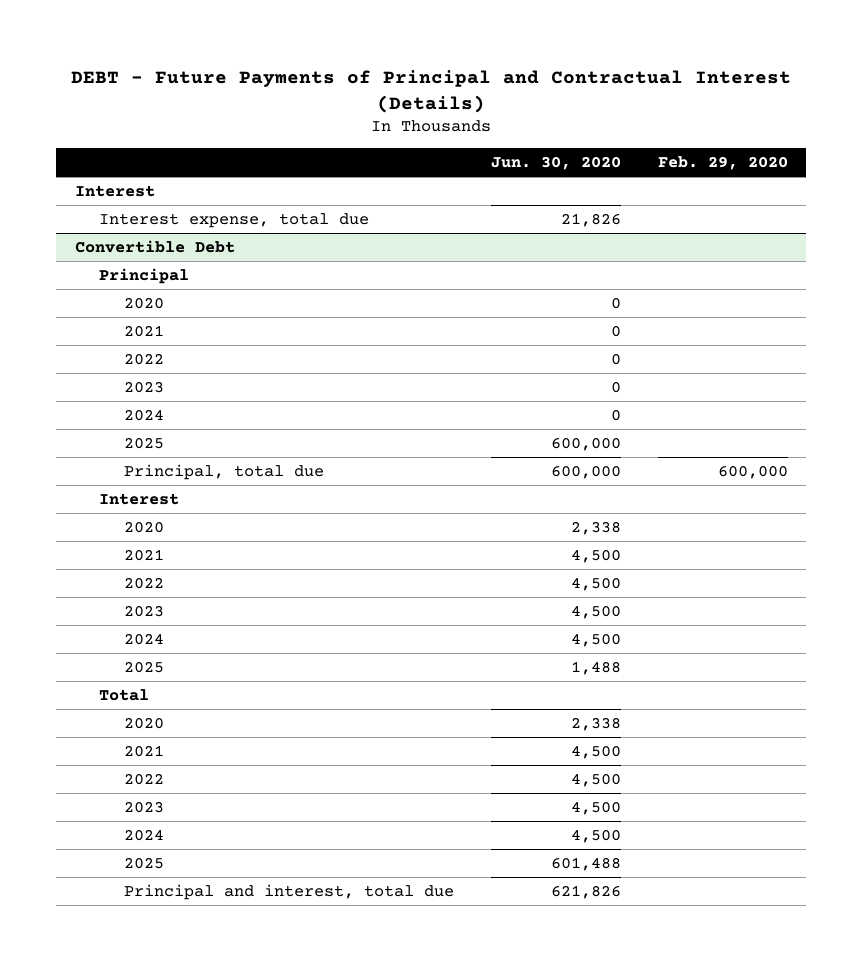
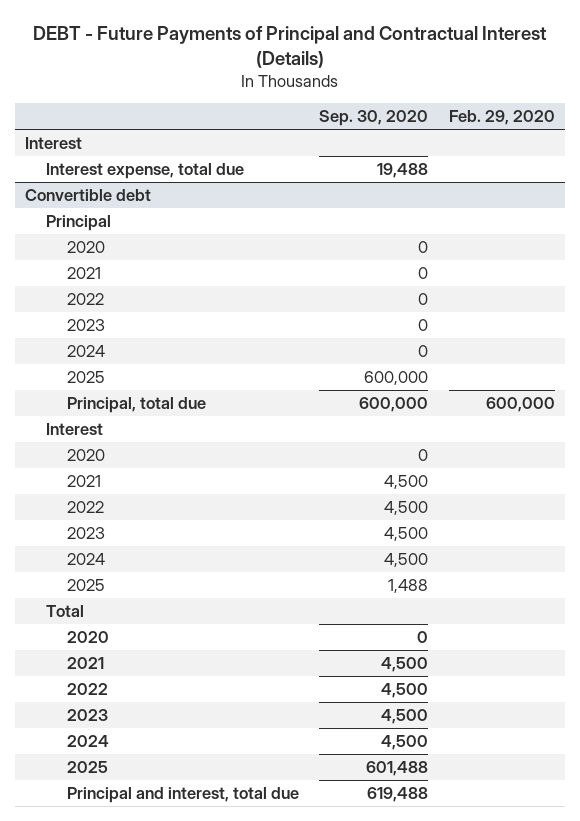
[490,155,621,170] Jun. 30, 2020 -> none
none -> [319,110,429,127] Sep. 30, 2020
[74,240,235,254] Convertible Debt -> [24,188,151,201] Convertible debt

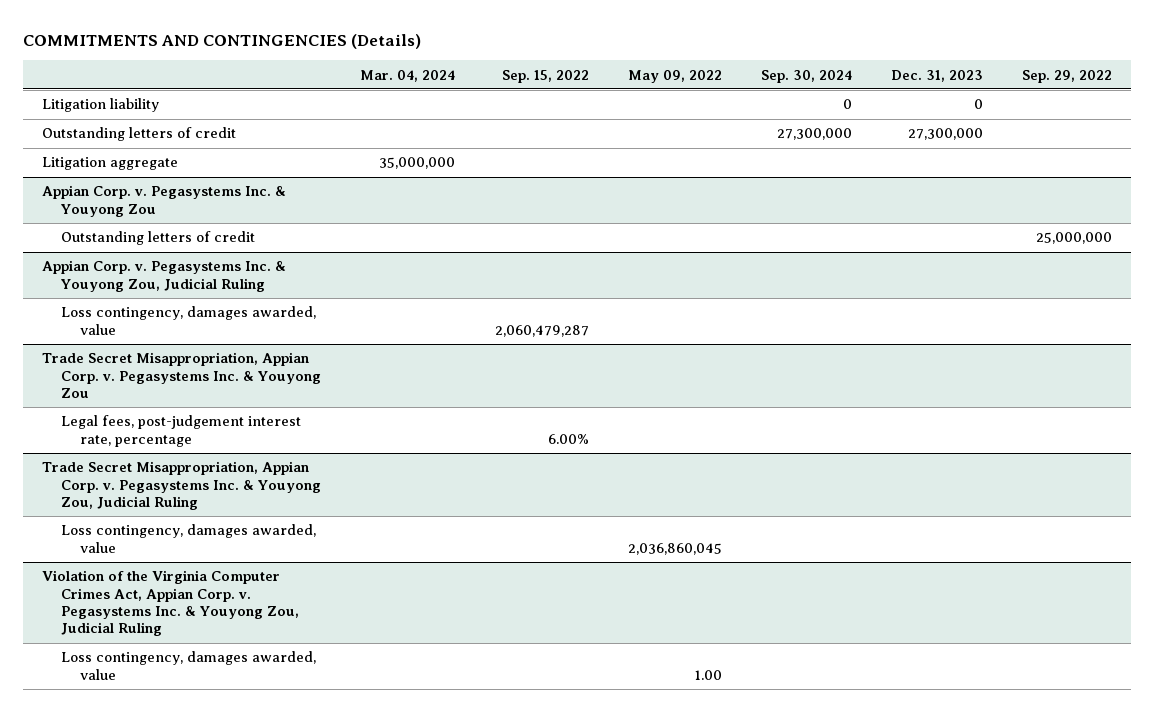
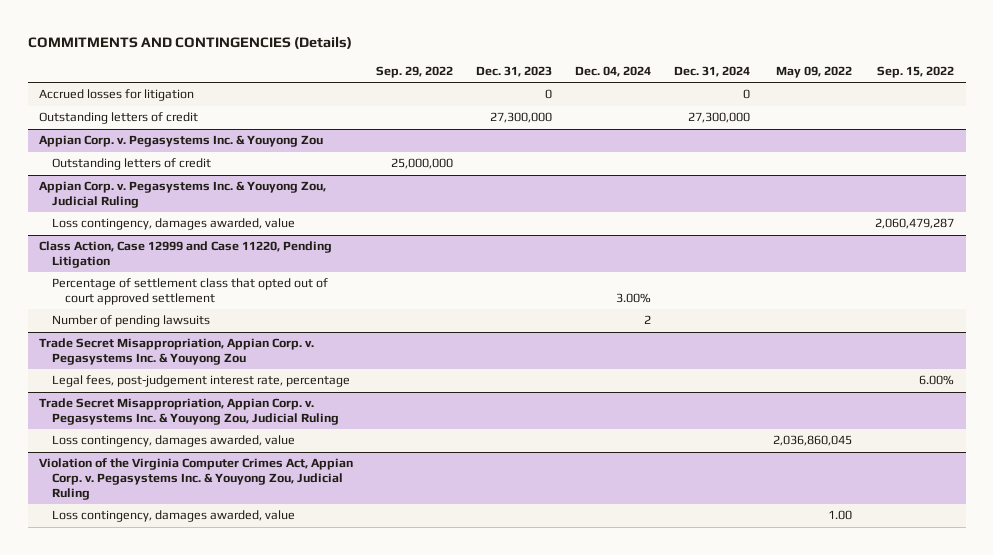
[360,69,456,82] Mar. 04, 2024 -> none
[760,69,852,83] Sep. 30, 2024 -> none
none -> [575,65,652,77] Dec. 04, 2024
none -> [674,65,751,77] Dec. 31, 2024
[42,98,160,113] Litigation liability -> none
none -> [39,89,195,102] Accrued losses for litigation
[42,157,179,171] Litigation aggregate -> none
none -> [39,241,333,269] Class Action, Case 12999 and Case 11220, Pending Litigation
none -> [52,278,329,306] Percentage of settlement class that opted out of court approved settlement
none -> [52,315,211,328] Number of pending lawsuits

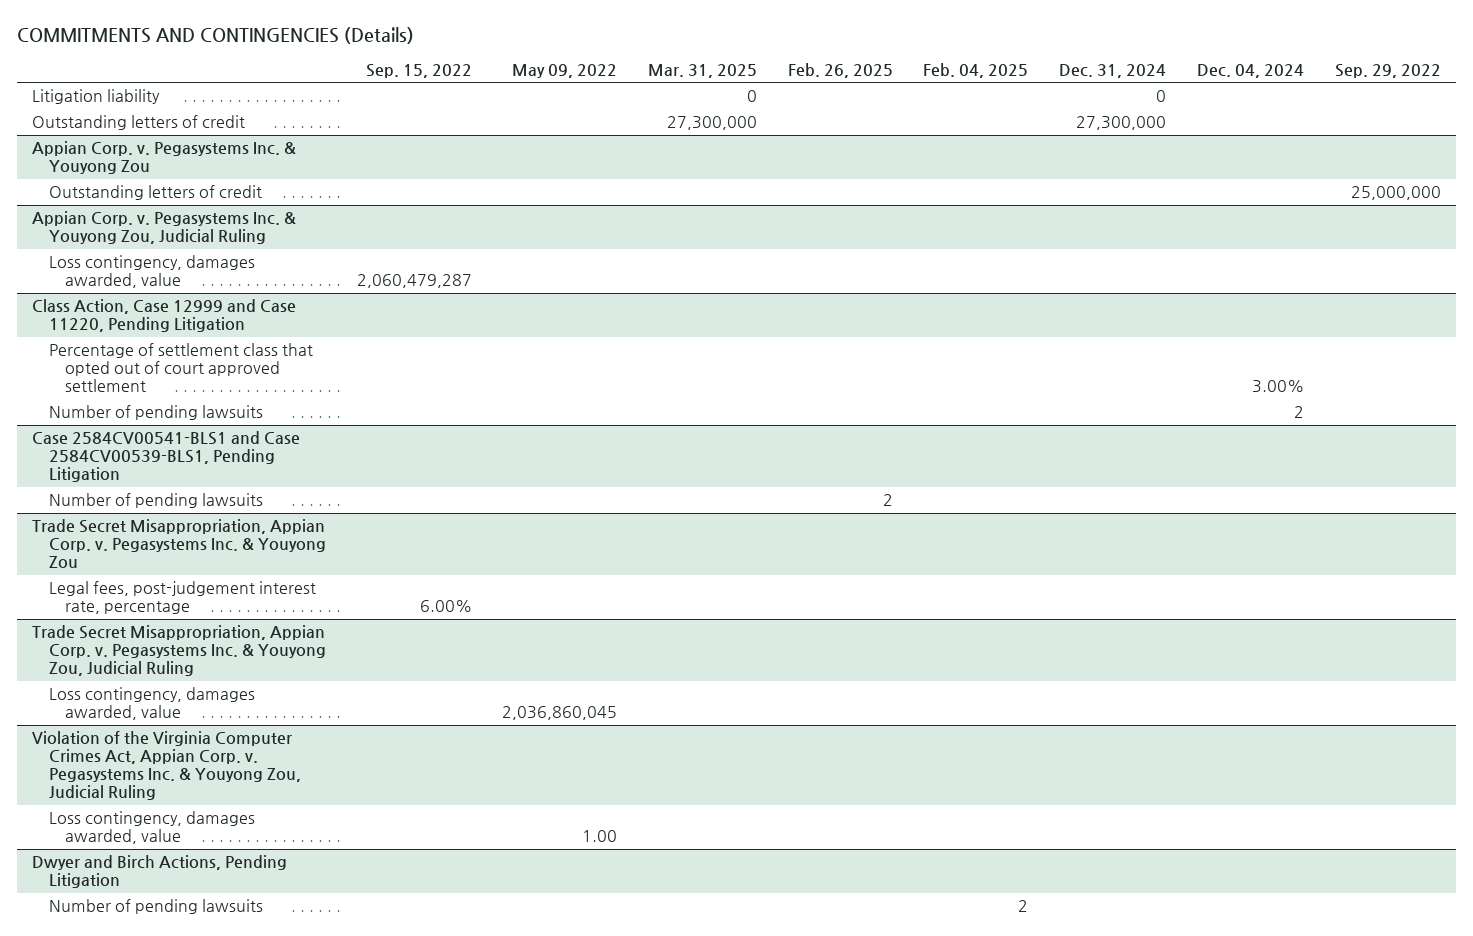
[476,65,553,77] Dec. 31, 2023 -> none
none -> [648,63,758,78] Mar. 31, 2025
none -> [787,62,893,78] Feb. 26, 2025
none -> [923,62,1029,78] Feb. 04, 2025
[39,89,195,102] Accrued losses for litigation -> none
none -> [32,89,161,105] Litigation liability
none -> [32,431,301,483] Case 2584CV00541-BLS1 and Case 2584CV00539-BLS1, Pending Litigation
none -> [48,493,263,509] Number of pending lawsuits
none -> [32,855,288,889] Dwyer and Birch Actions, Pending Litigation
none -> [48,899,263,915] Number of pending lawsuits

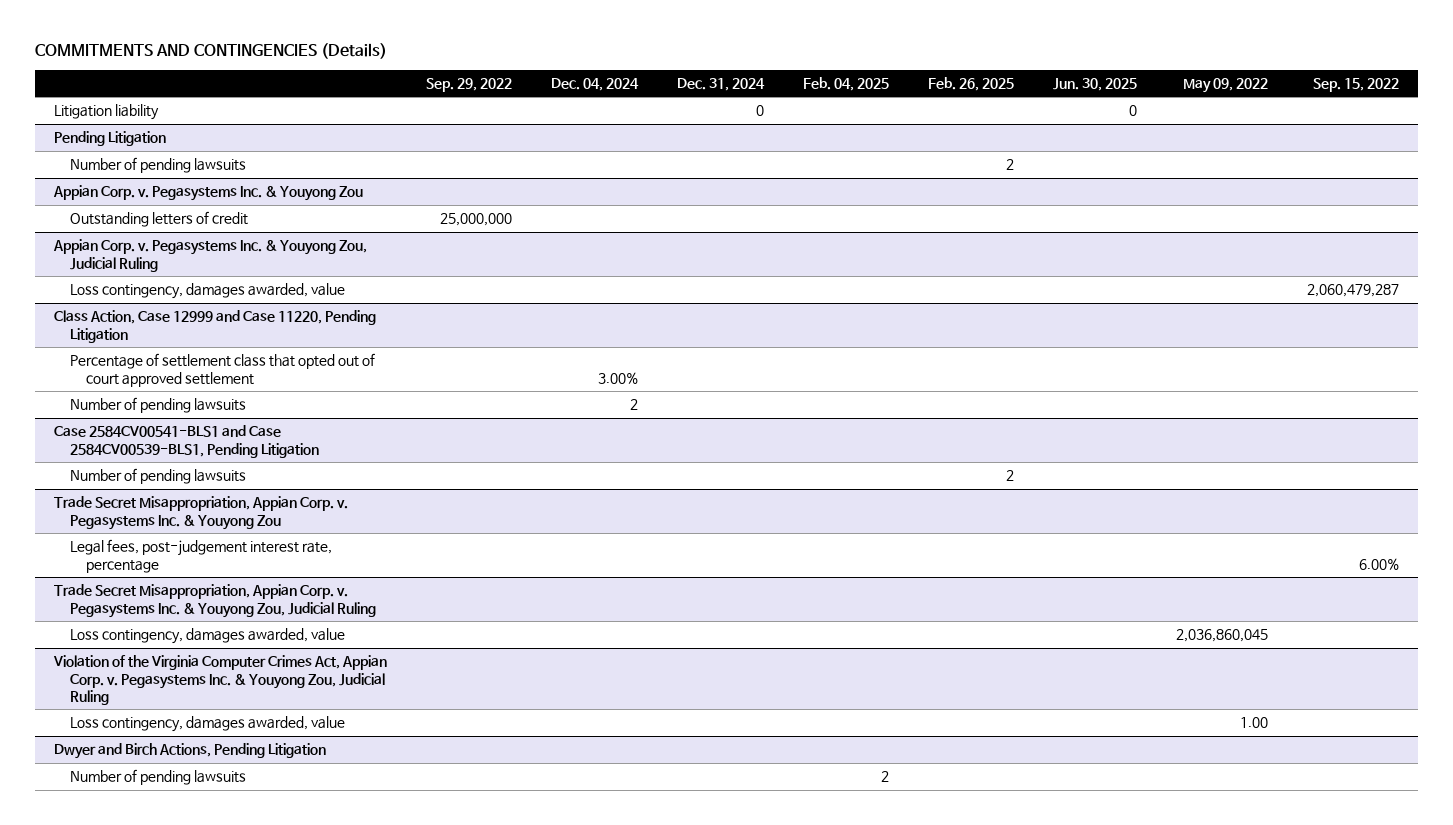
[648,63,758,78] Mar. 31, 2025 -> none
none -> [1053,78,1138,92] Jun. 30, 2025
[32,115,246,131] Outstanding letters of credit -> none
none -> [54,131,167,147] Pending Litigation
none -> [70,157,247,174] Number of pending lawsuits

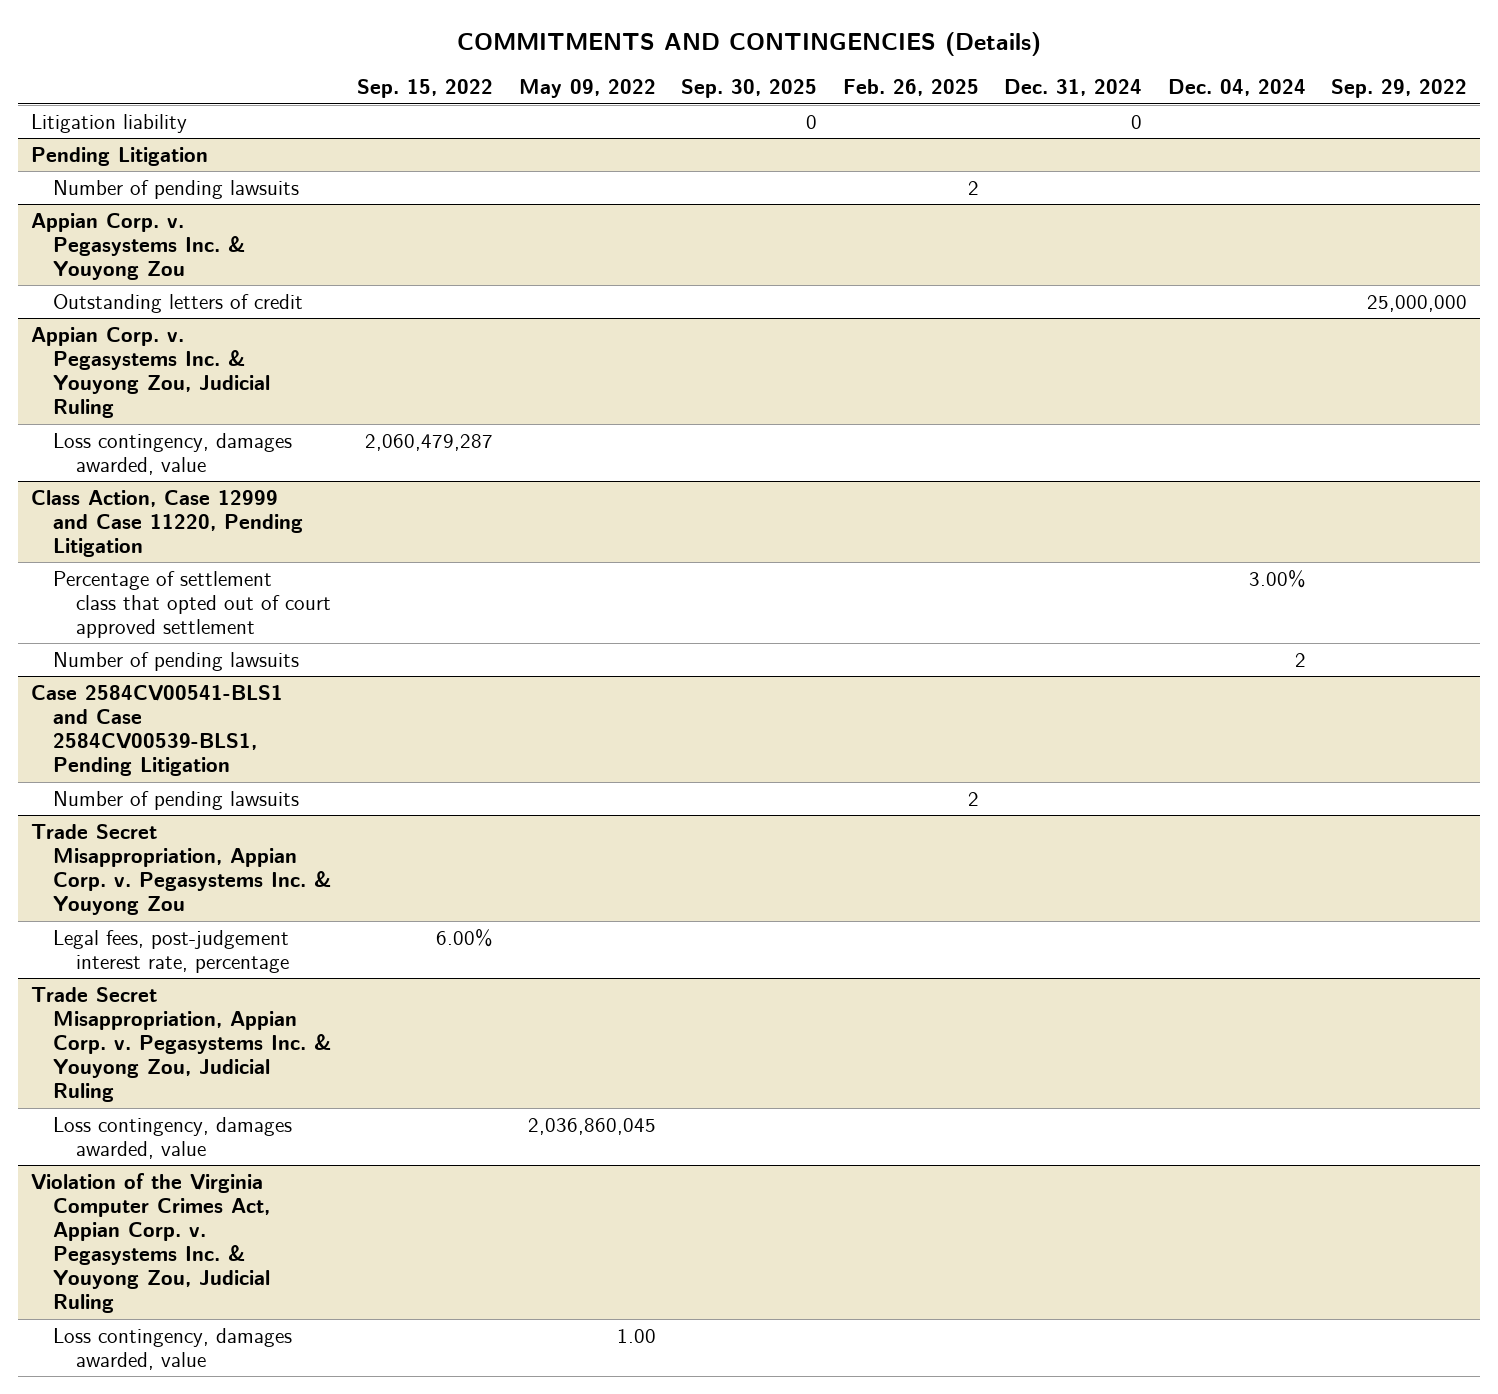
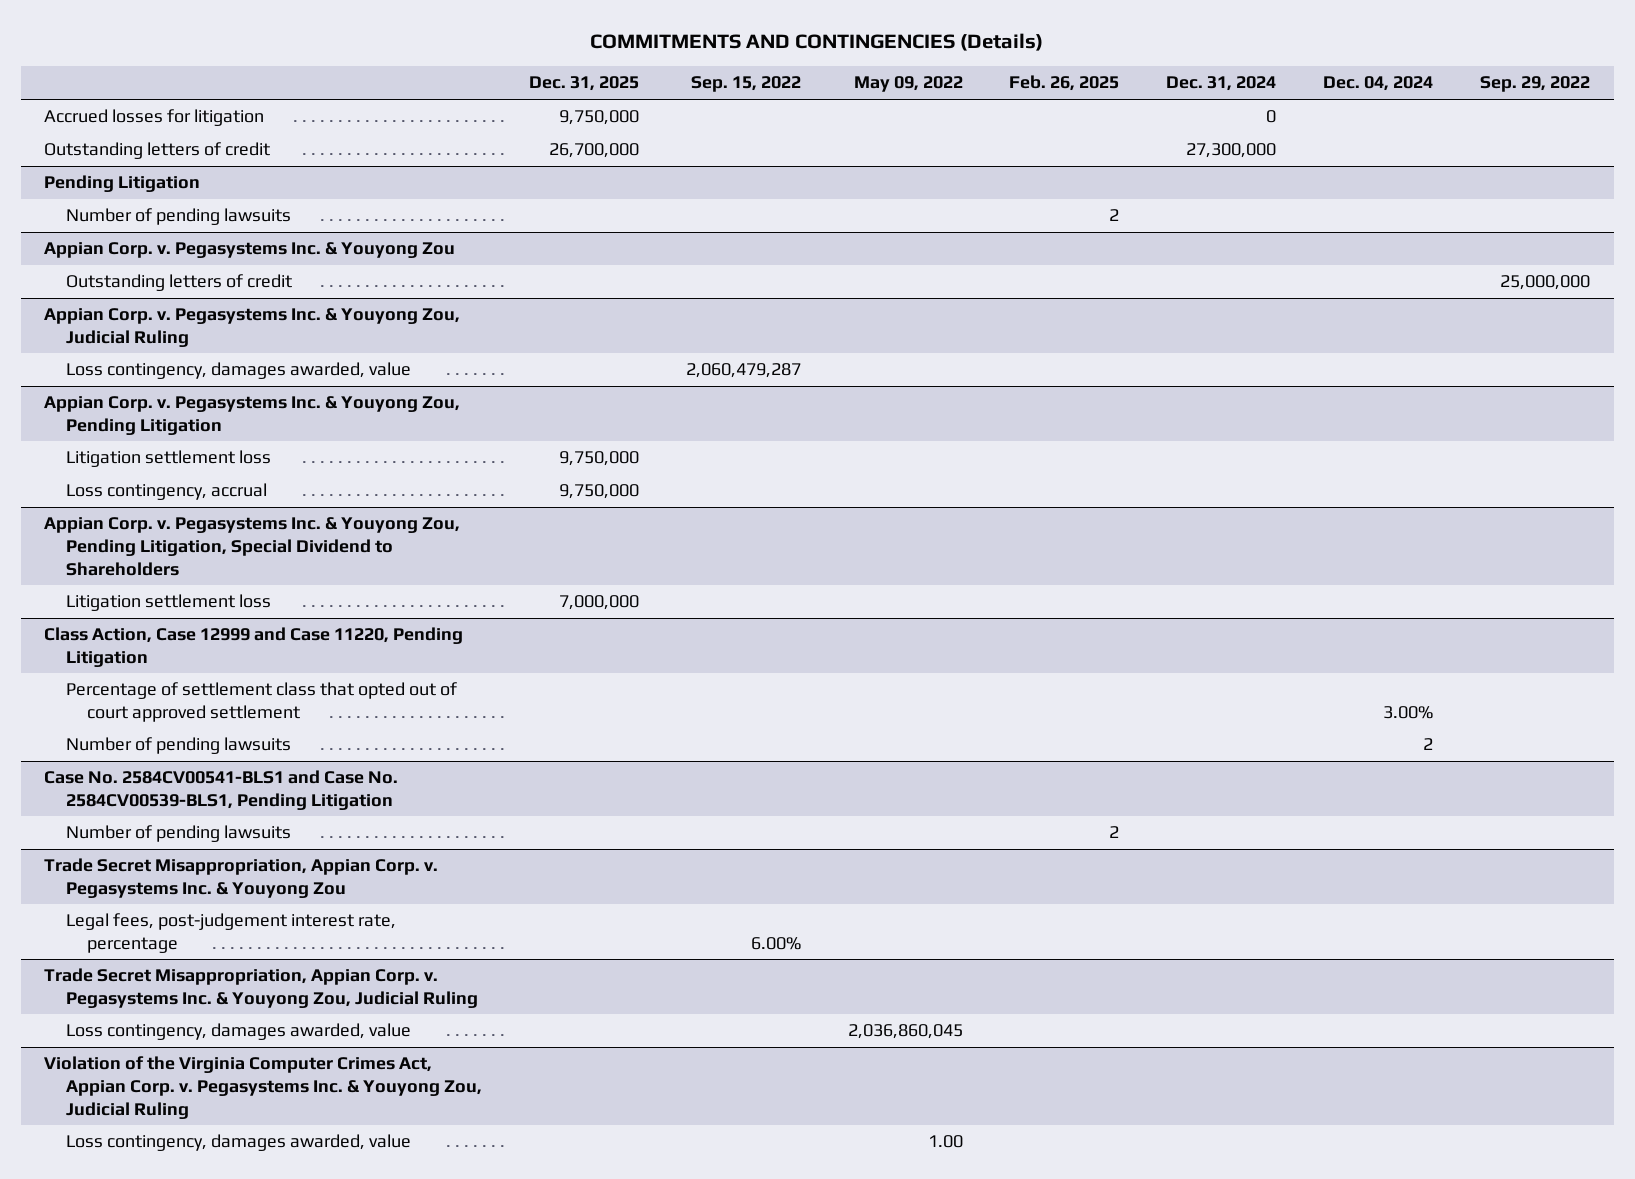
[681,79,818,99] Sep. 30, 2025 -> none
none -> [528,76,639,92] Dec. 31, 2025
[30,113,187,133] Litigation liability -> [44,109,265,127] Accrued losses for litigation
none -> [44,142,271,160] Outstanding letters of credit
none -> [44,396,461,435] Appian Corp. v. Pegasystems Inc. & Youyong Zou, Pending Litigation
none -> [65,450,271,468] Litigation settlement loss
none -> [65,483,267,501] Loss contingency, accrual
none -> [44,517,461,576] Appian Corp. v. Pegasystems Inc. & Youyong Zou, Pending Litigation, Special Dividend to Shareholders
none -> [65,594,271,612] Litigation settlement loss
[30,684,283,777] Case 2584CV00541-BLS1 and Case 2584CV00539-BLS1, Pending Litigation -> [44,770,399,810] Case No. 2584CV00541-BLS1 and Case No. 2584CV00539-BLS1, Pending Litigation

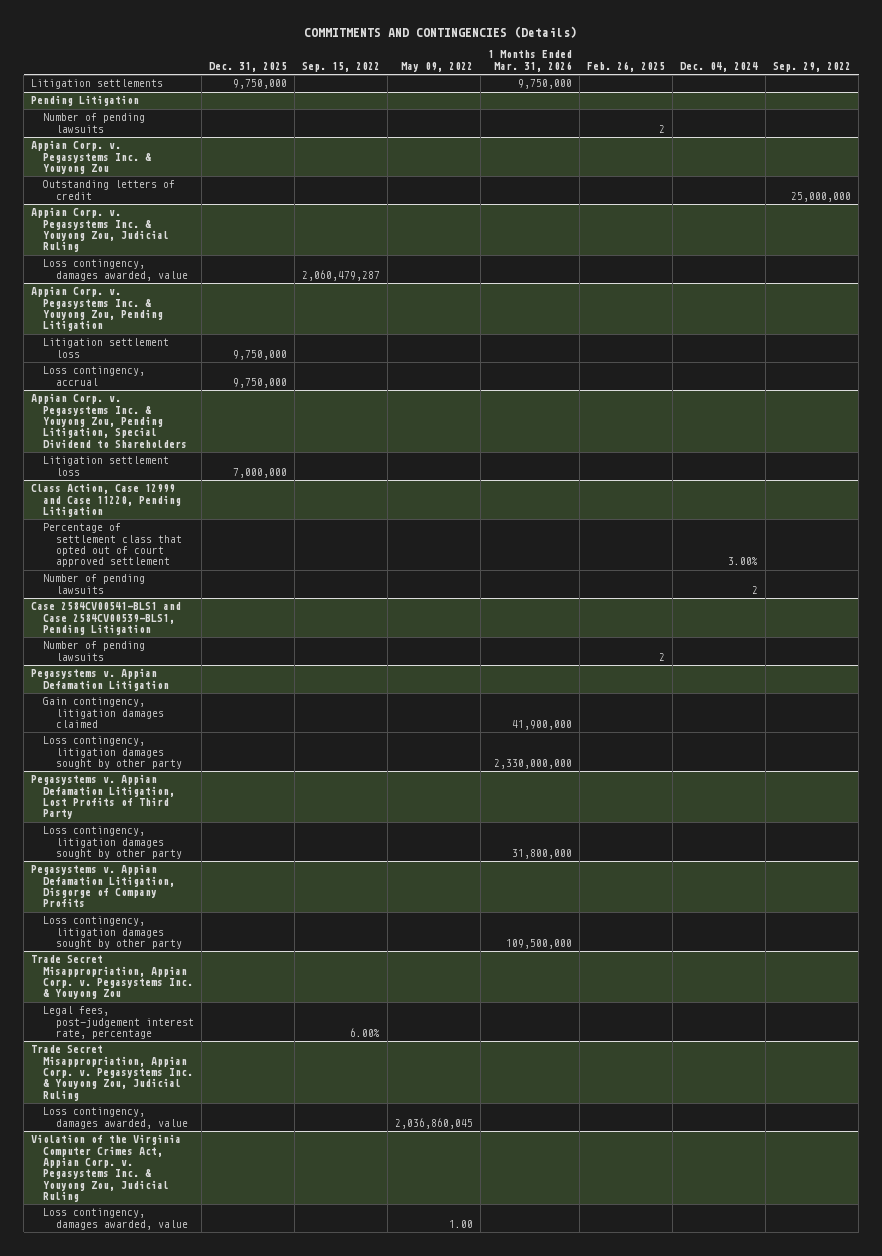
[1166,76,1277,92] Dec. 31, 2024 -> none
none -> [488,50,573,72] 1 Months Ended Mar. 31, 2026
[44,142,271,160] Outstanding letters of credit -> none
[44,109,265,127] Accrued losses for litigation -> [31,79,164,90] Litigation settlements
[44,770,399,810] Case No. 2584CV00541-BLS1 and Case No. 2584CV00539-BLS1, Pending Litigation -> [31,602,182,636] Case 2584CV00541-BLS1 and Case 2584CV00539-BLS1, Pending Litigation
none -> [31,668,170,691] Pegasystems v. Appian Defamation Litigation
none -> [43,697,164,729] Gain contingency, litigation damages claimed
none -> [43,736,182,770] Loss contingency, litigation damages sought by other party
none -> [31,774,176,820] Pegasystems v. Appian Defamation Litigation, Lost Profits of Third Party
none -> [43,826,182,860] Loss contingency, litigation damages sought by other party
none -> [31,864,176,908] Pegasystems v. Appian Defamation Litigation, Disgorge of Company Profits
none -> [43,916,182,950] Loss contingency, litigation damages sought by other party

